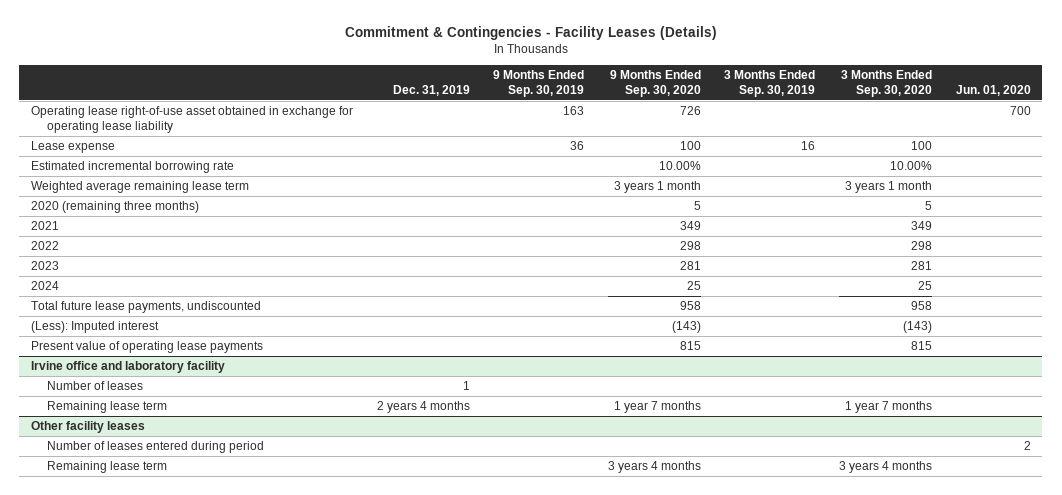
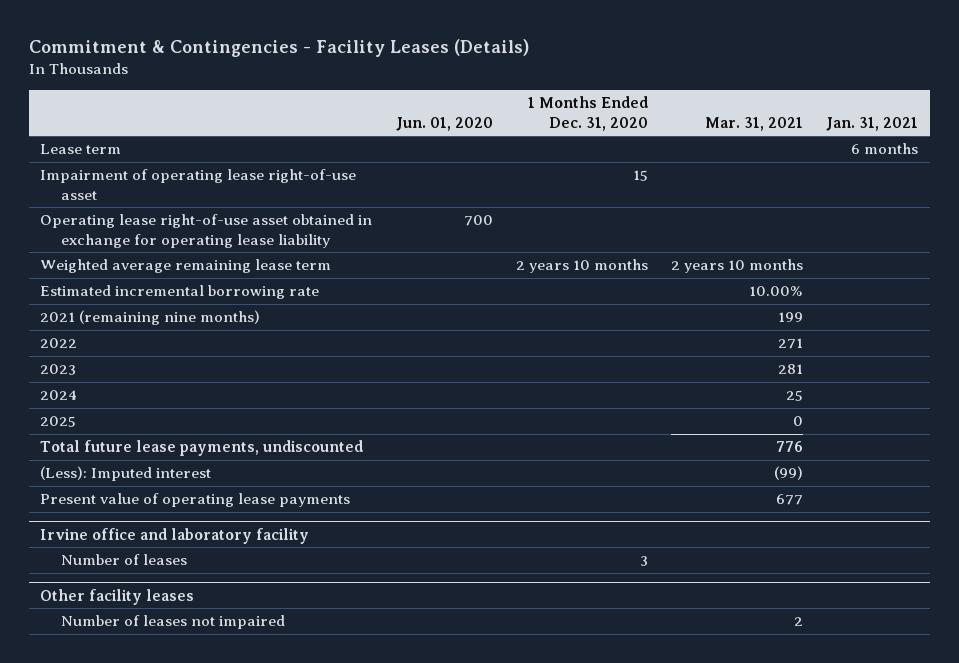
[392,84,470,96] Dec. 31, 2019 -> none
[493,70,585,97] 9 Months Ended Sep. 30, 2019 -> none
[609,70,701,97] 9 Months Ended Sep. 30, 2020 -> none
[724,70,816,97] 3 Months Ended Sep. 30, 2019 -> none
[841,70,933,97] 3 Months Ended Sep. 30, 2020 -> none
none -> [527,95,648,131] 1 Months Ended Dec. 31, 2020
none -> [705,116,804,131] Mar. 31, 2021
none -> [826,116,919,131] Jan. 31, 2021
none -> [40,144,122,155] Lease term
none -> [40,169,357,200] Impairment of operating lease right-of-use asset
[31,140,116,153] Lease expense -> none
[31,220,60,230] 2021 -> none
[31,160,235,173] Estimated incremental borrowing rate -> [40,285,320,300] Estimated incremental borrowing rate
[31,200,200,213] 2020 (remaining three months) -> [40,310,261,326] 2021 (remaining nine months)
none -> [40,416,77,428] 2025
[47,400,168,413] Remaining lease term -> none
[47,440,265,453] Number of leases entered during period -> none
[47,460,168,473] Remaining lease term -> none
none -> [61,615,286,630] Number of leases not impaired

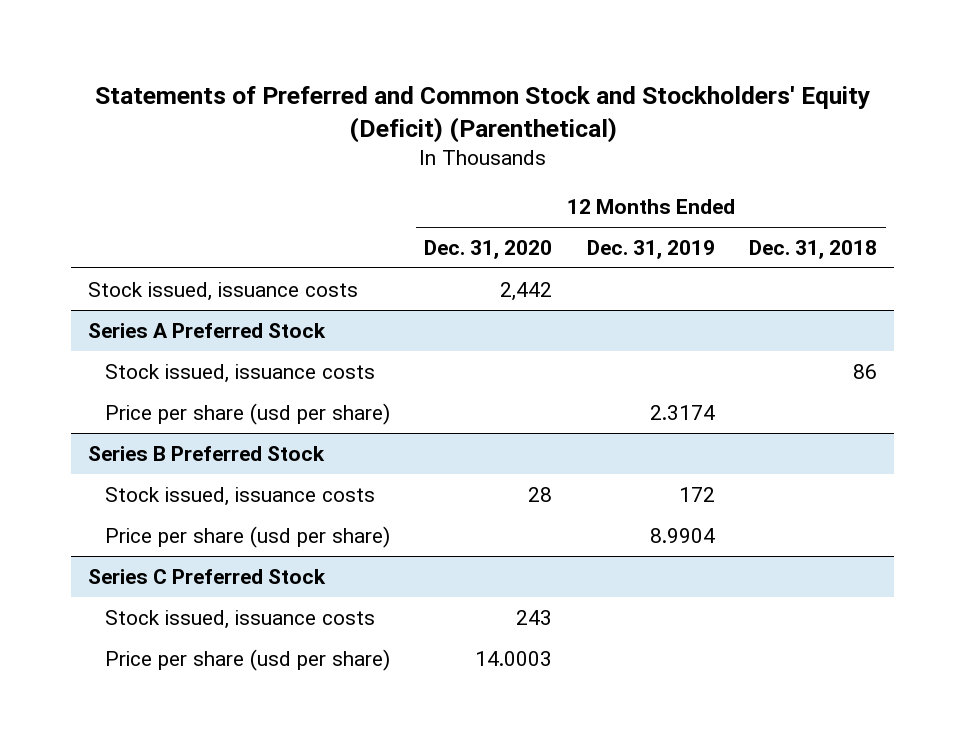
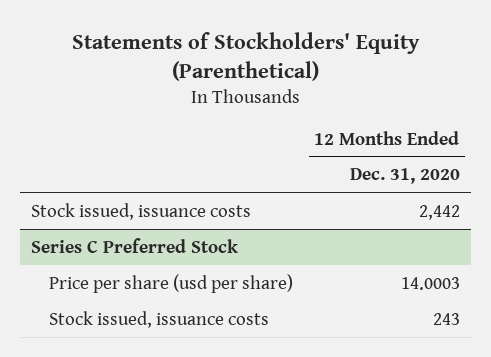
[94,85,870,143] Statements of Preferred and Common Stock and Stockholders' Equity (Deficit) (Parenthetical) -> [71,32,420,81] Statements of Stockholders' Equity (Parenthetical)
[586,240,715,260] Dec. 31, 2019 -> none
[749,240,878,260] Dec. 31, 2018 -> none
[88,322,327,338] Series A Preferred Stock -> none
[105,363,376,383] Stock issued, issuance costs -> none
[105,402,391,425] Price per share (usd per share) -> none
[88,445,326,461] Series B Preferred Stock -> none
[105,486,376,506] Stock issued, issuance costs -> none
[105,525,391,548] Price per share (usd per share) -> none
[105,609,376,629] Stock issued, issuance costs -> [49,310,270,328] Stock issued, issuance costs

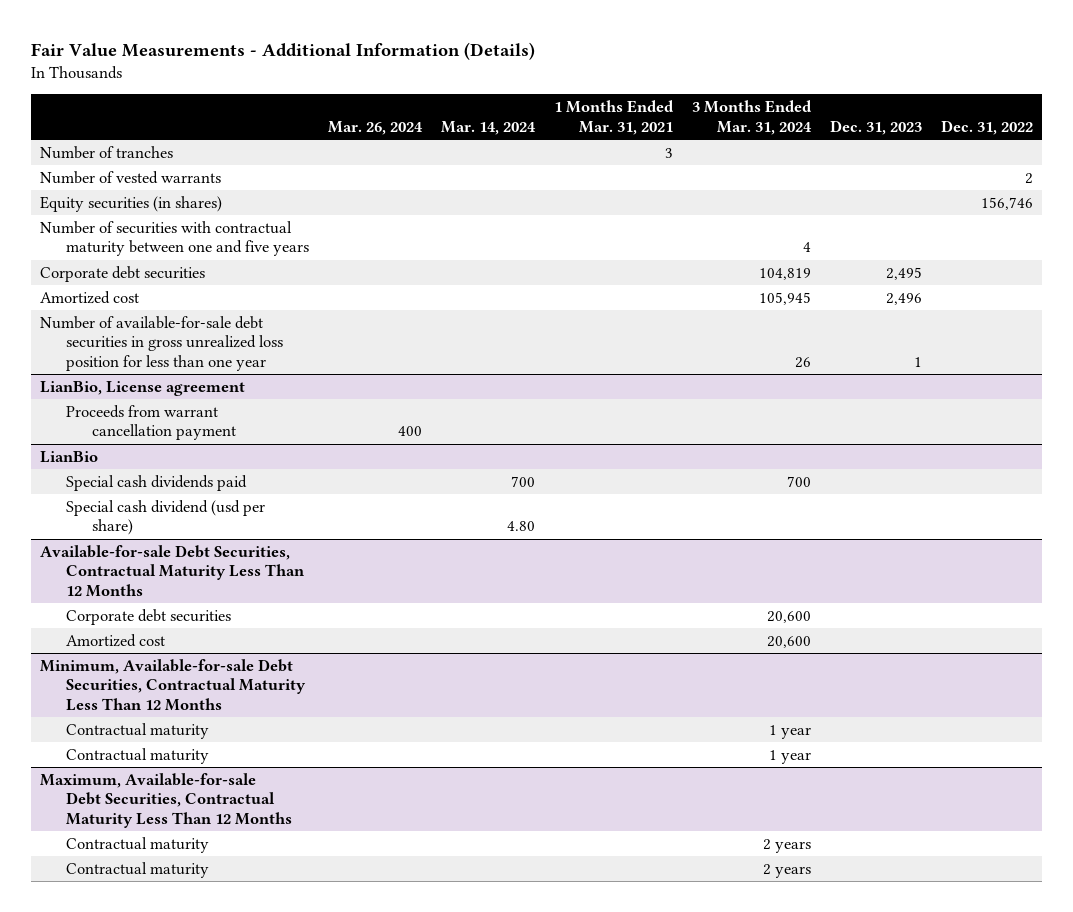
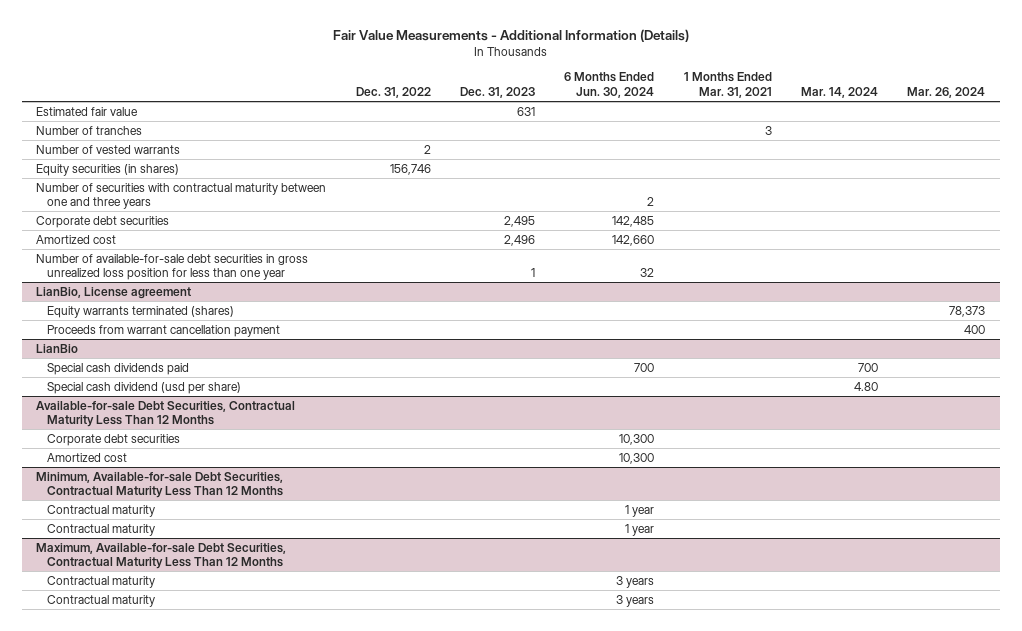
[691,100,812,135] 3 Months Ended Mar. 31, 2024 -> none
none -> [564,72,655,99] 6 Months Ended Jun. 30, 2024
none -> [36,106,139,116] Estimated fair value
[40,220,310,257] Number of securities with contractual maturity between one and five years -> [36,182,327,210] Number of securities with contractual maturity between one and three years
none -> [46,305,234,318] Equity warrants terminated (shares)

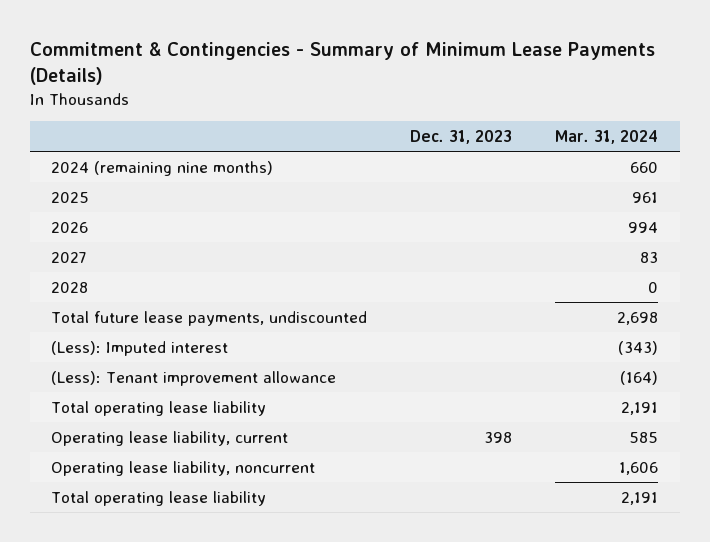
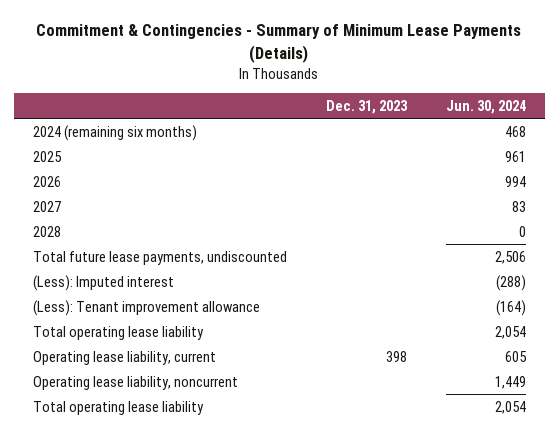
[555,129,659,144] Mar. 31, 2024 -> none
none -> [445,99,526,114] Jun. 30, 2024
[51,160,274,176] 2024 (remaining nine months) -> [33,124,198,141] 2024 (remaining six months)

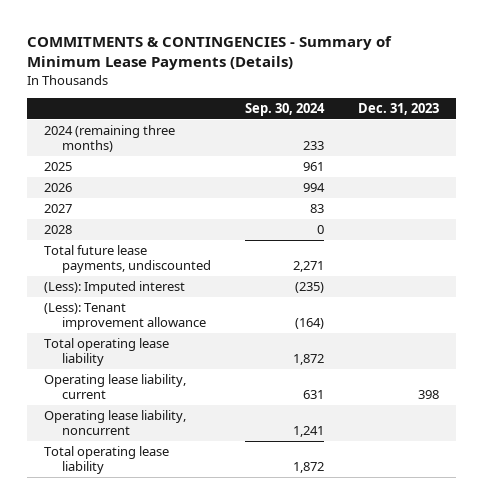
[36,24,522,63] Commitment & Contingencies - Summary of Minimum Lease Payments (Details) -> [27,36,393,71] COMMITMENTS & CONTINGENCIES - Summary of Minimum Lease Payments (Details)
[445,99,526,114] Jun. 30, 2024 -> none
none -> [244,102,325,116] Sep. 30, 2024
[33,124,198,141] 2024 (remaining six months) -> [44,125,176,153] 2024 (remaining three months)

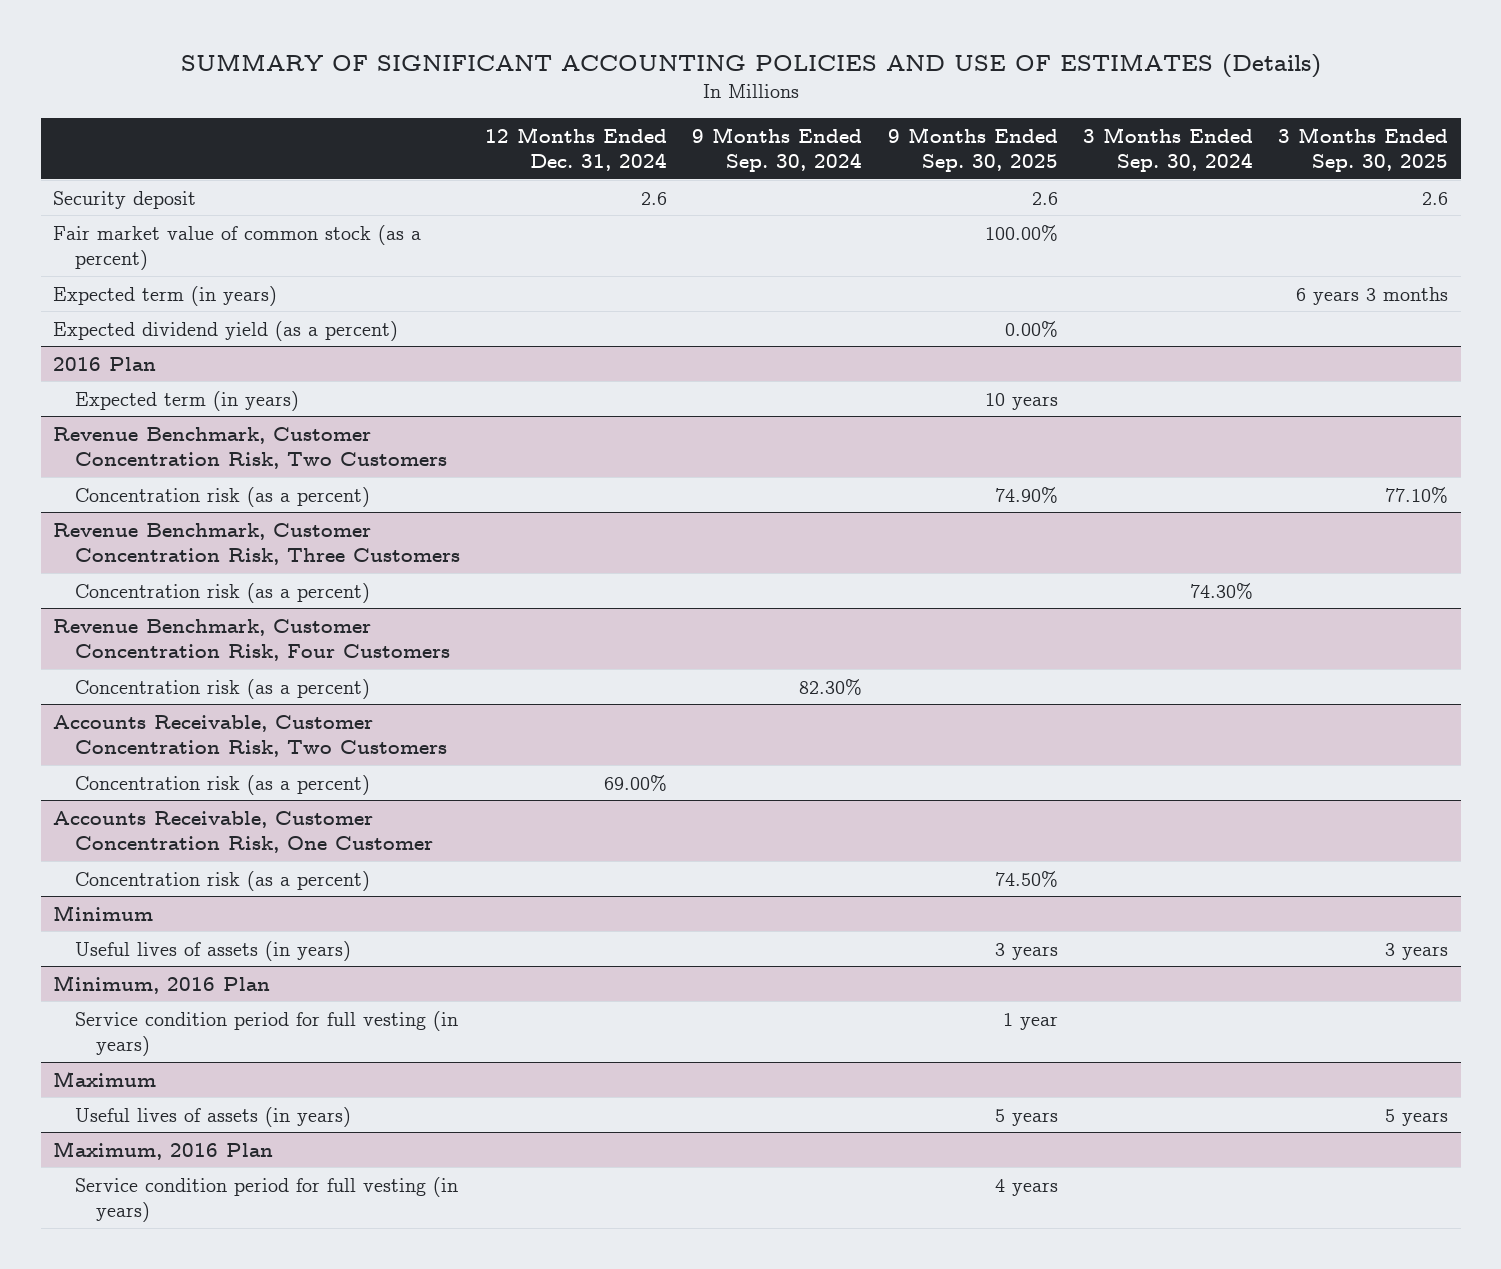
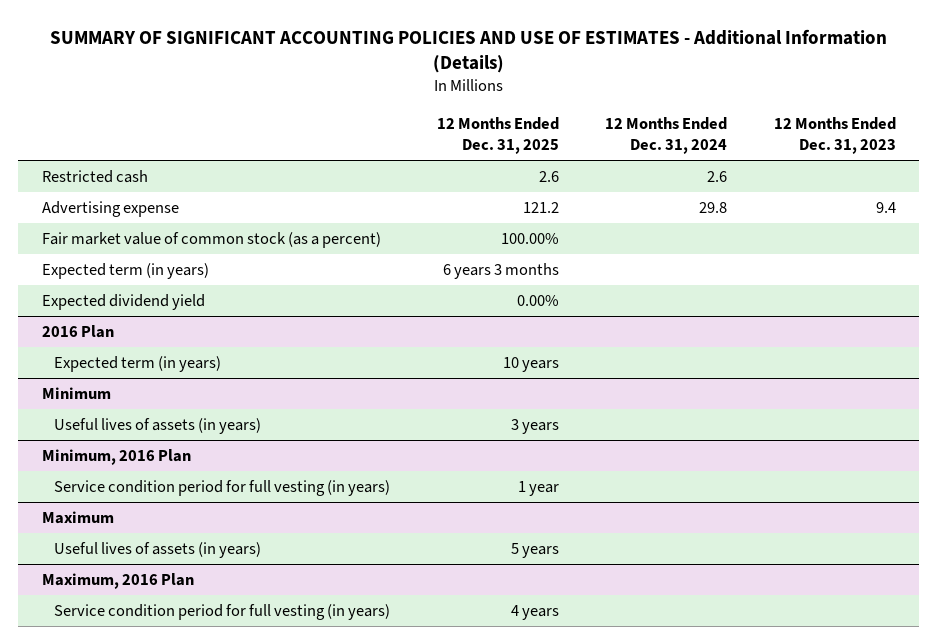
[180,54,1321,79] SUMMARY OF SIGNIFICANT ACCOUNTING POLICIES AND USE OF ESTIMATES (Details) -> [49,28,887,74] SUMMARY OF SIGNIFICANT ACCOUNTING POLICIES AND USE OF ESTIMATES - Additional Information (Details)
[692,126,863,172] 9 Months Ended Sep. 30, 2024 -> none
[887,126,1058,172] 9 Months Ended Sep. 30, 2025 -> none
[1082,126,1253,172] 3 Months Ended Sep. 30, 2024 -> none
[1278,126,1449,172] 3 Months Ended Sep. 30, 2025 -> none
none -> [436,116,559,154] 12 Months Ended Dec. 31, 2025
none -> [773,116,896,154] 12 Months Ended Dec. 31, 2023
[53,190,197,209] Security deposit -> none
none -> [41,170,148,184] Restricted cash
none -> [41,201,179,218] Advertising expense
[53,320,399,341] Expected dividend yield (as a percent) -> [41,294,205,311] Expected dividend yield
[53,426,447,469] Revenue Benchmark, Customer Concentration Risk, Two Customers -> none
[74,486,370,507] Concentration risk (as a percent) -> none
[53,522,460,565] Revenue Benchmark, Customer Concentration Risk, Three Customers -> none
[74,582,370,603] Concentration risk (as a percent) -> none
[53,618,450,661] Revenue Benchmark, Customer Concentration Risk, Four Customers -> none
[74,678,370,699] Concentration risk (as a percent) -> none
[53,714,447,757] Accounts Receivable, Customer Concentration Risk, Two Customers -> none
[74,774,370,795] Concentration risk (as a percent) -> none
[53,810,433,853] Accounts Receivable, Customer Concentration Risk, One Customer -> none
[74,870,370,891] Concentration risk (as a percent) -> none

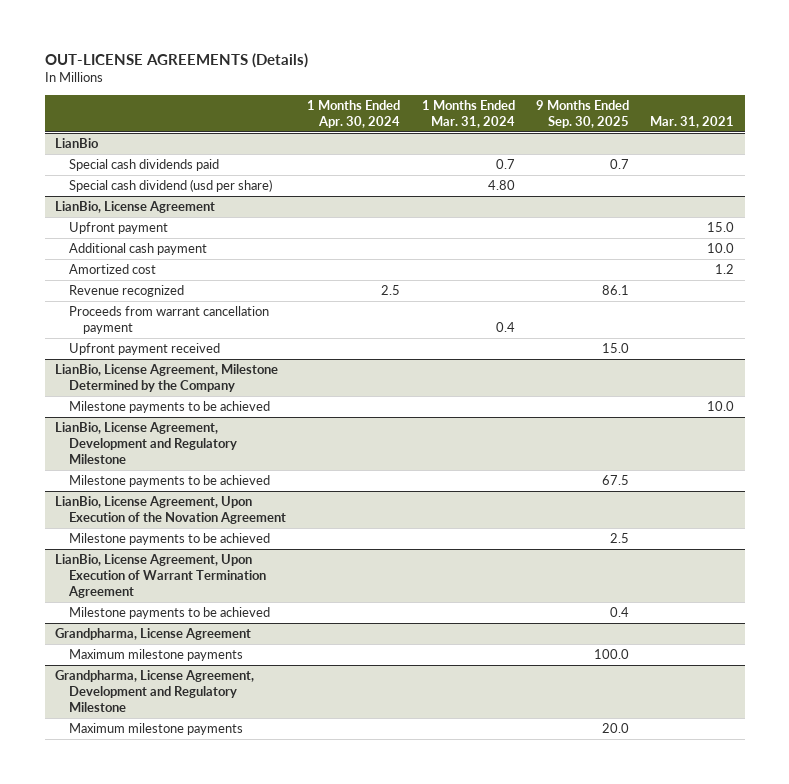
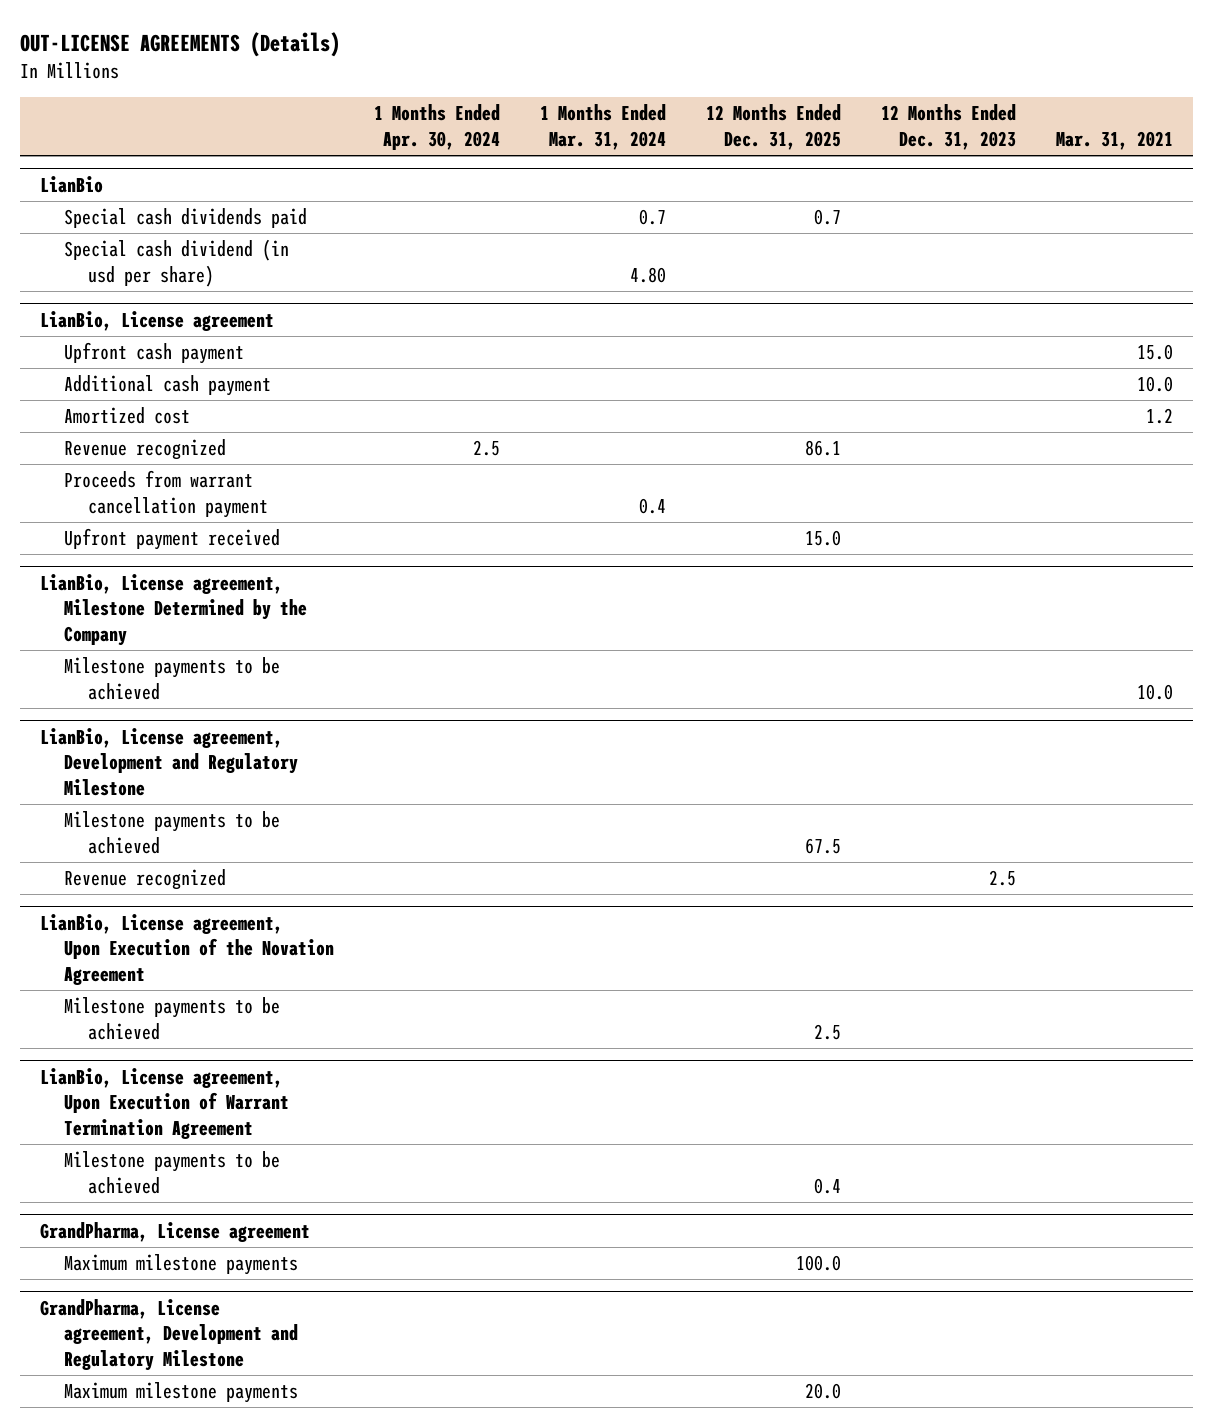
[535,99,629,128] 9 Months Ended Sep. 30, 2025 -> none
none -> [705,104,841,151] 12 Months Ended Dec. 31, 2025
none -> [880,104,1016,151] 12 Months Ended Dec. 31, 2023
[69,178,273,192] Special cash dividend (usd per share) -> [63,238,289,287] Special cash dividend (in usd per share)
[55,200,216,213] LianBio, License Agreement -> [39,310,274,331] LianBio, License agreement
[69,221,169,234] Upfront payment -> [63,341,244,364] Upfront cash payment
[55,363,279,393] LianBio, License Agreement, Milestone Determined by the Company -> [39,573,307,646] LianBio, License agreement, Milestone Determined by the Company
[55,421,238,465] LianBio, License Agreement, Development and Regulatory Milestone -> [39,727,298,796] LianBio, License agreement, Development and Regulatory Milestone
none -> [63,868,226,890] Revenue recognized
[55,495,287,525] LianBio, License Agreement, Upon Execution of the Novation Agreement -> [39,913,334,985] LianBio, License agreement, Upon Execution of the Novation Agreement
[55,553,267,599] LianBio, License Agreement, Upon Execution of Warrant Termination Agreement -> [39,1067,289,1139] LianBio, License agreement, Upon Execution of Warrant Termination Agreement
[55,627,252,640] Grandpharma, License Agreement -> [39,1221,310,1242] GrandPharma, License agreement
[55,669,255,713] Grandpharma, License Agreement, Development and Regulatory Milestone -> [39,1298,298,1371] GrandPharma, License agreement, Development and Regulatory Milestone

